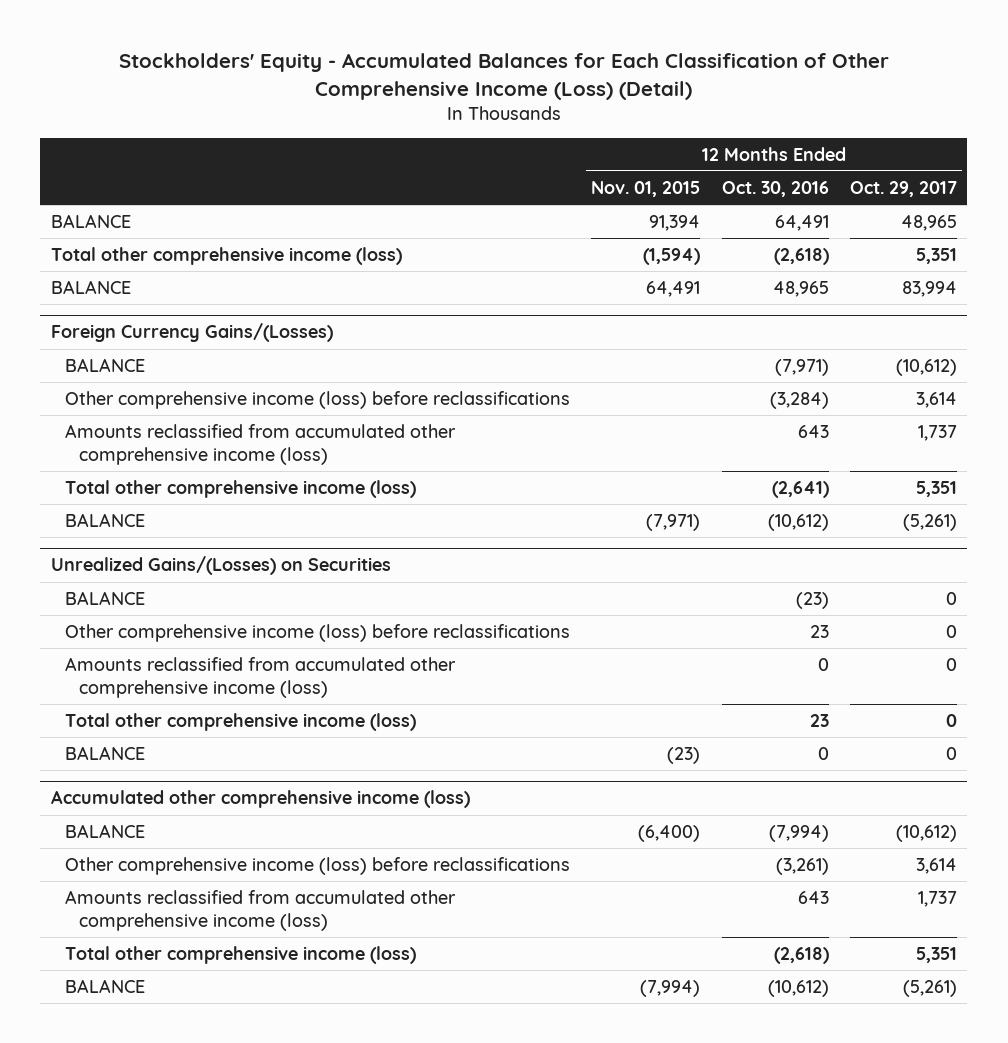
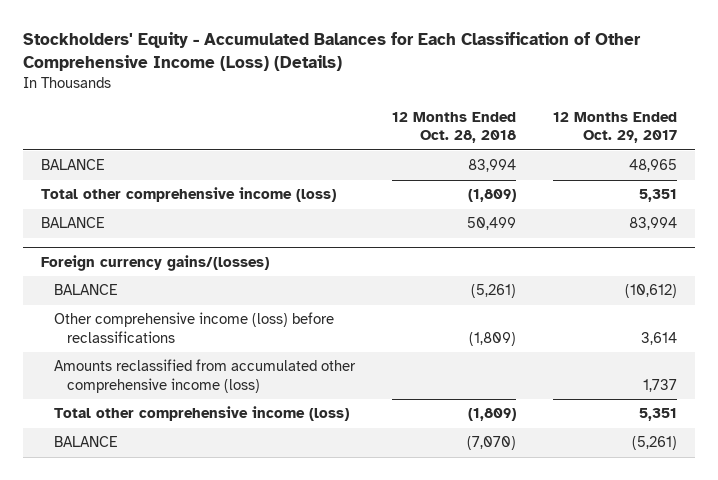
[118,53,889,100] Stockholders' Equity - Accumulated Balances for Each Classification of Other Comprehensive Income (Loss) (Detail) -> [22,32,641,71] Stockholders' Equity - Accumulated Balances for Each Classification of Other Comprehensive Income (Loss) (Details)
[591,180,701,197] Nov. 01, 2015 -> none
[721,180,829,197] Oct. 30, 2016 -> none
none -> [391,111,516,144] 12 Months Ended Oct. 28, 2018
[65,357,146,372] BALANCE -> none
[65,390,571,409] Other comprehensive income (loss) before reclassifications -> none
[65,423,457,465] Amounts reclassified from accumulated other comprehensive income (loss) -> none
[65,479,417,498] Total other comprehensive income (loss) -> none
[65,512,146,527] BALANCE -> none
[51,556,392,576] Unrealized Gains/(Losses) on Securities -> none
[65,590,146,605] BALANCE -> none
[65,623,571,642] Other comprehensive income (loss) before reclassifications -> none
[65,656,457,698] Amounts reclassified from accumulated other comprehensive income (loss) -> none
[65,712,417,731] Total other comprehensive income (loss) -> none
[65,745,146,760] BALANCE -> none
[51,790,471,809] Accumulated other comprehensive income (loss) -> none
[51,323,334,343] Foreign Currency Gains/(Losses) -> [41,254,270,271] Foreign currency gains/(losses)

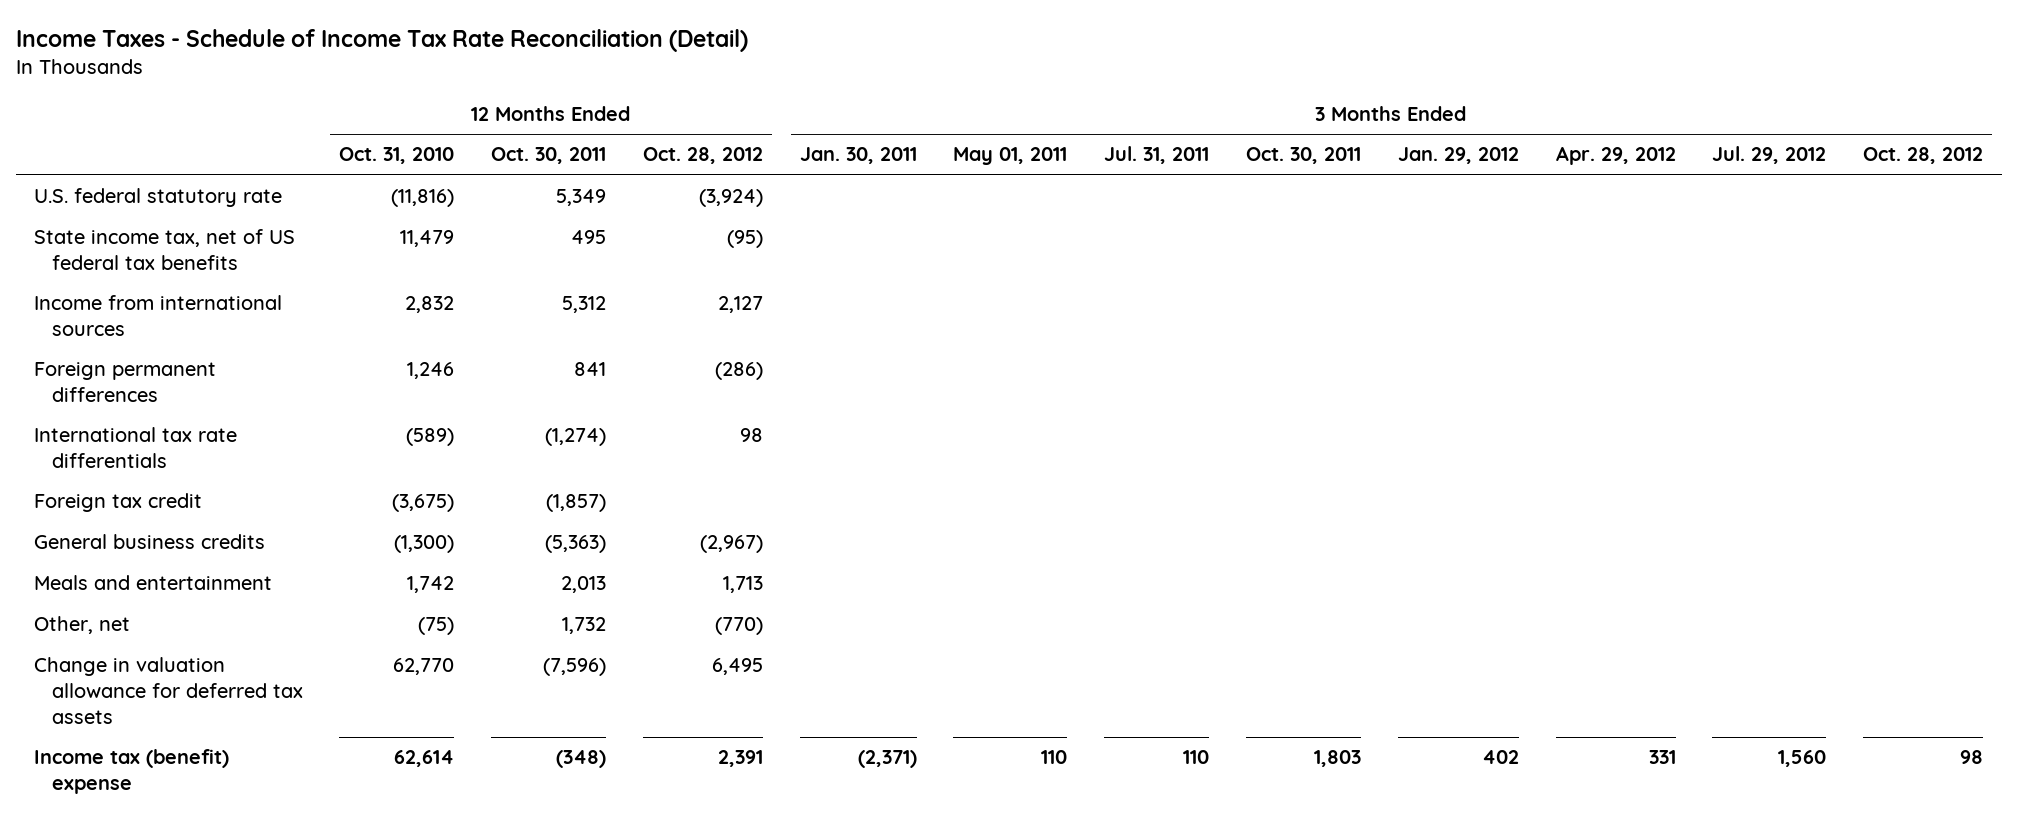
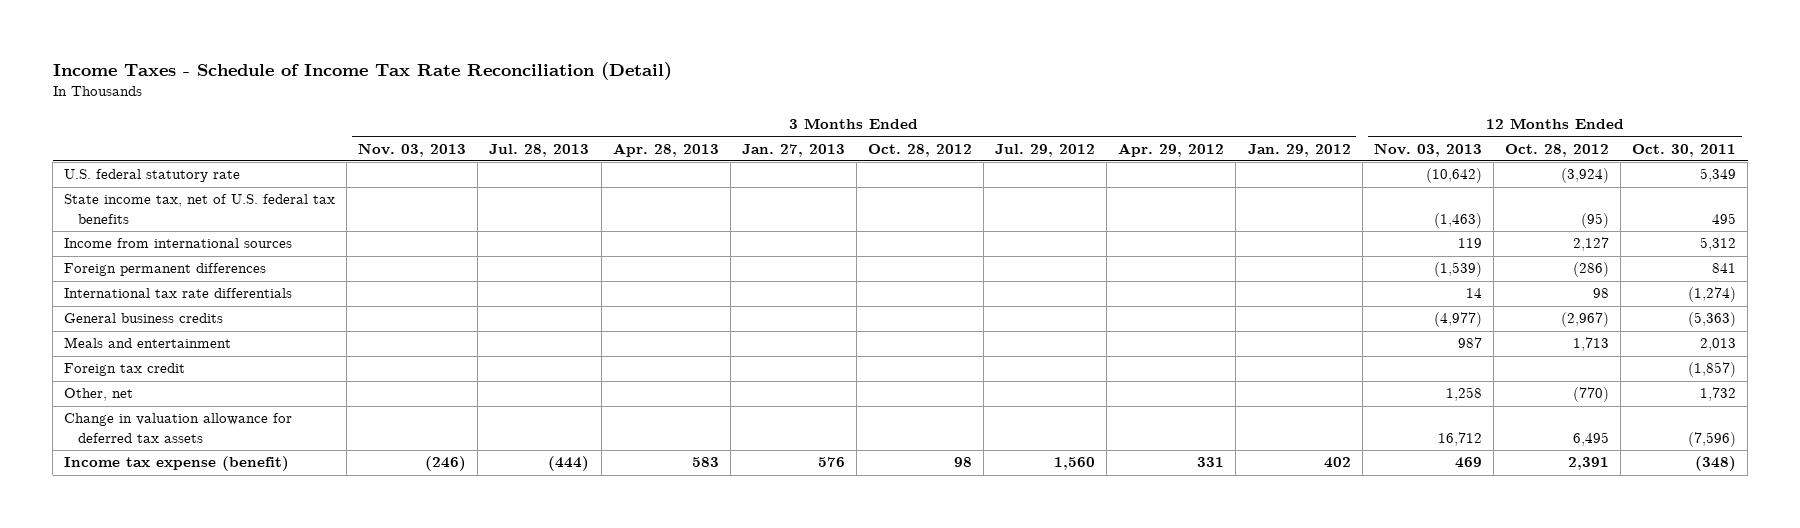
[339,147,455,165] Oct. 31, 2010 -> none
[799,147,917,165] Jan. 30, 2011 -> none
[953,147,1068,166] May 01, 2011 -> none
[1104,146,1210,165] Jul. 31, 2011 -> none
[1246,147,1362,165] Oct. 30, 2011 -> none
none -> [358,142,467,157] Nov. 03, 2013
none -> [489,143,590,157] Jul. 28, 2013
none -> [612,142,719,157] Apr. 28, 2013
none -> [741,143,845,157] Jan. 27, 2013
none -> [1373,142,1482,157] Nov. 03, 2013
[34,229,296,271] State income tax, net of US federal tax benefits -> [64,194,336,224] State income tax, net of U.S. federal tax benefits
[34,493,203,513] Foreign tax credit -> [64,363,186,377] Foreign tax credit
[34,749,230,795] Income tax (benefit) expense -> [64,456,290,472] Income tax expense (benefit)

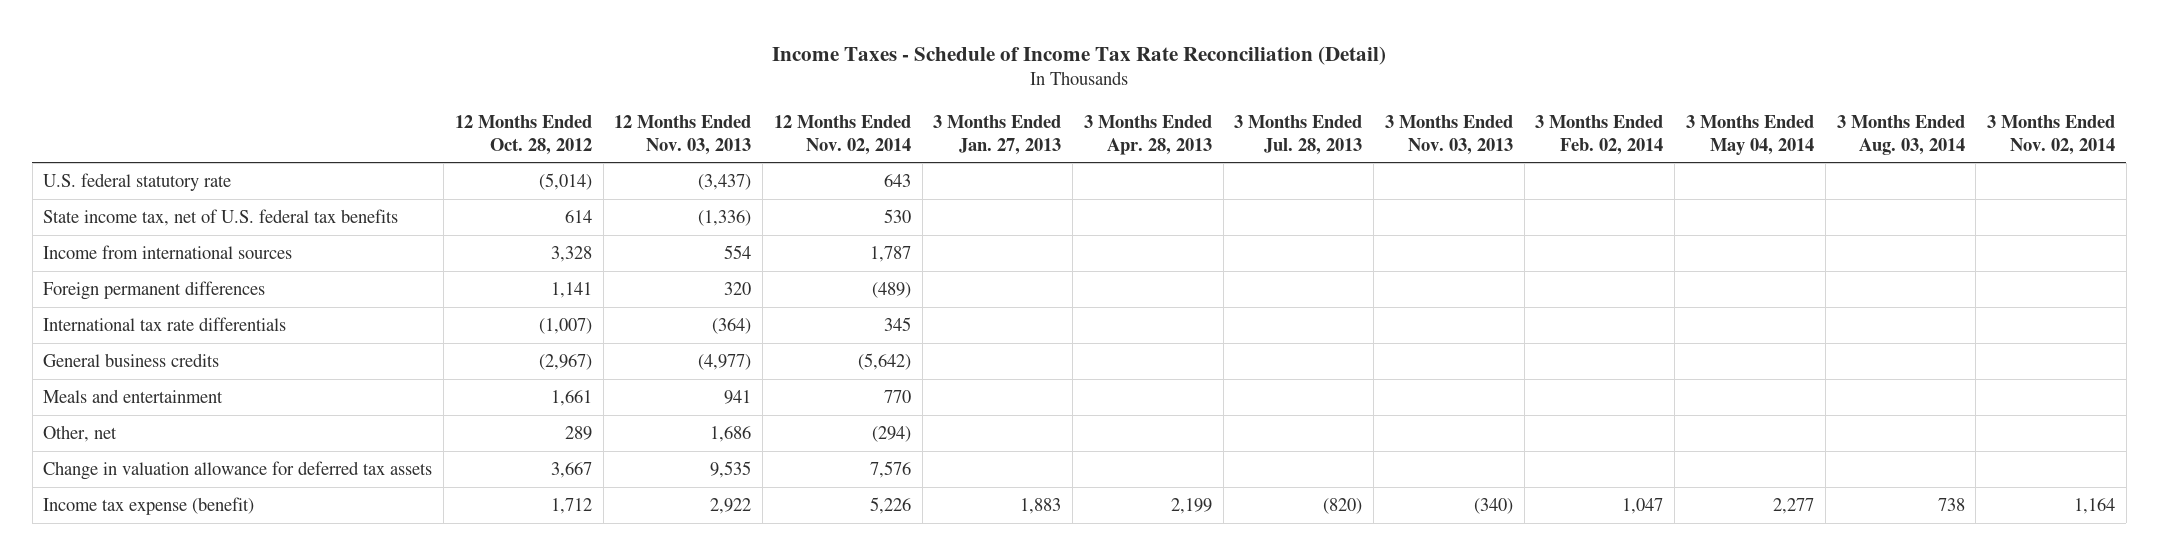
[868,143,973,157] Oct. 28, 2012 -> none
[995,143,1096,157] Jul. 29, 2012 -> none
[1118,142,1225,157] Apr. 29, 2012 -> none
[1247,143,1351,157] Jan. 29, 2012 -> none
[1632,143,1737,157] Oct. 30, 2011 -> none
none -> [773,114,911,155] 12 Months Ended Nov. 02, 2014
none -> [1535,114,1664,155] 3 Months Ended Feb. 02, 2014
none -> [1685,114,1814,155] 3 Months Ended May 04, 2014
none -> [1836,114,1965,155] 3 Months Ended Aug. 03, 2014
none -> [1987,114,2116,155] 3 Months Ended Nov. 02, 2014
[1425,168,1482,184] (10,642) -> [698,173,752,190] (3,437)
[1560,168,1609,184] (3,924) -> [538,172,592,190] (5,014)
[1433,212,1482,228] (1,463) -> [698,209,752,226] (1,336)
[1580,212,1609,228] (95) -> [564,209,592,223] 614
[1457,238,1482,249] 119 -> [724,244,752,259] 554
[1572,237,1609,252] 2,127 -> [550,245,592,262] 3,328
[1433,262,1482,278] (1,539) -> [724,281,752,295] 320
[1572,262,1609,278] (286) -> [550,281,592,298] 1,141
[1465,288,1482,299] 14 -> [712,317,752,334] (364)
[1592,288,1609,299] 98 -> [538,317,592,334] (1,007)
[64,363,186,377] Foreign tax credit -> none
[1457,337,1482,349] 987 -> [724,389,752,404] 941
[1572,337,1609,352] 1,713 -> [550,389,592,406] 1,661
[1445,387,1482,402] 1,258 -> [710,425,752,442] 1,686
[1572,387,1609,403] (770) -> [564,425,592,440] 289
[1437,431,1482,446] 16,712 -> [710,460,752,478] 9,535
[1572,431,1609,446] 6,495 -> [550,461,592,478] 3,667
[425,456,467,472] (246) -> [1473,497,1513,514] (340)
[548,456,590,472] (444) -> [1323,497,1363,514] (820)
[691,457,719,468] 583 -> [1170,497,1212,514] 2,199
[817,457,845,468] 576 -> [1020,497,1062,514] 1,883
[1454,457,1482,469] 469 -> [710,497,752,514] 2,922
[1567,457,1609,471] 2,391 -> [550,497,592,514] 1,712

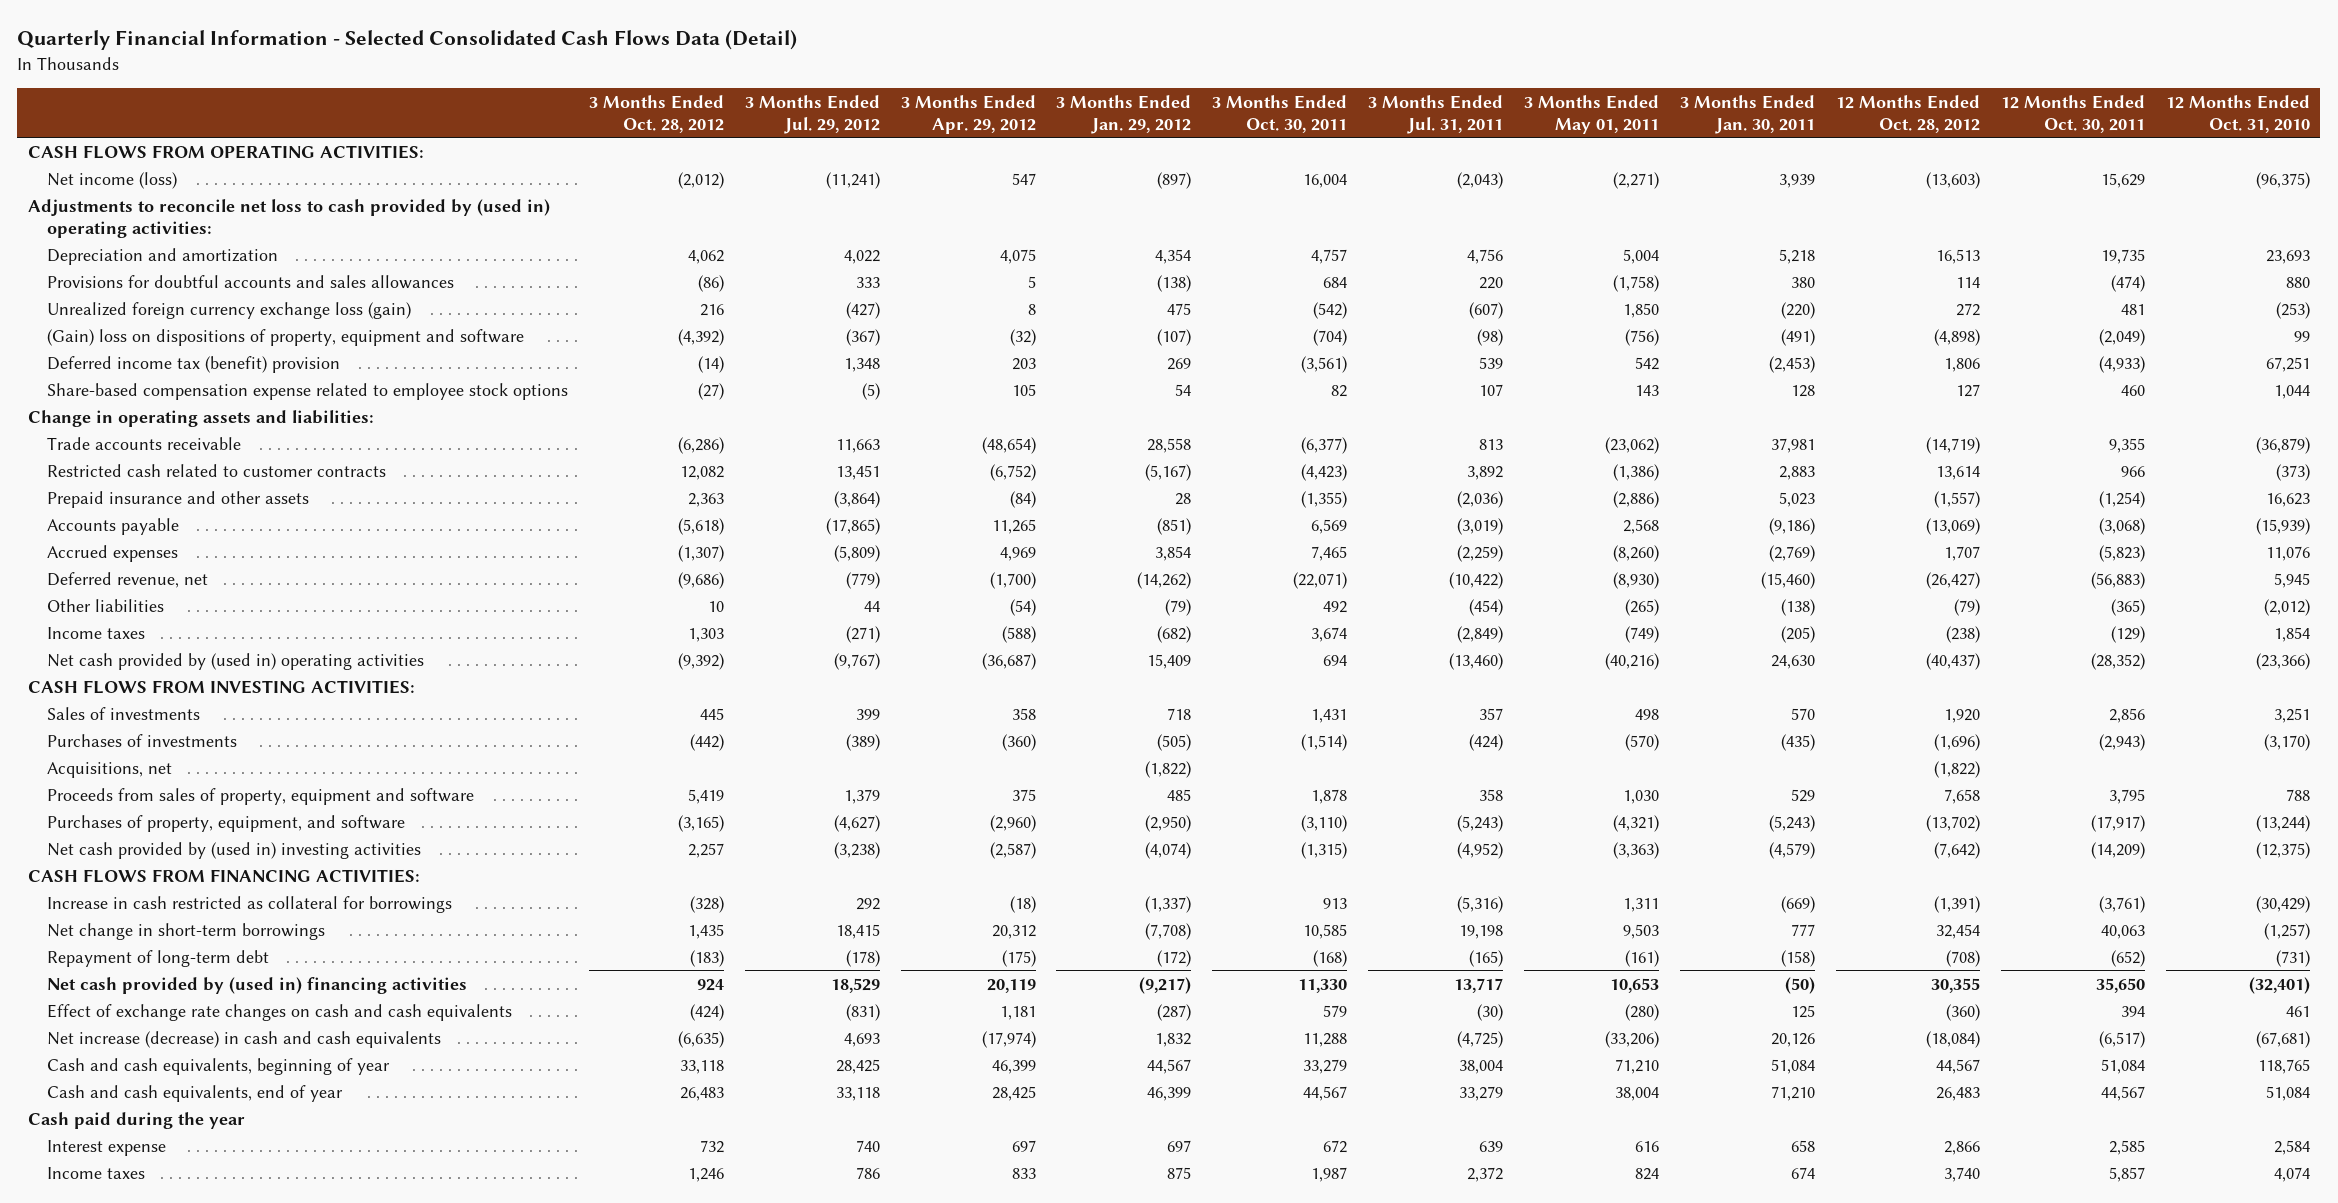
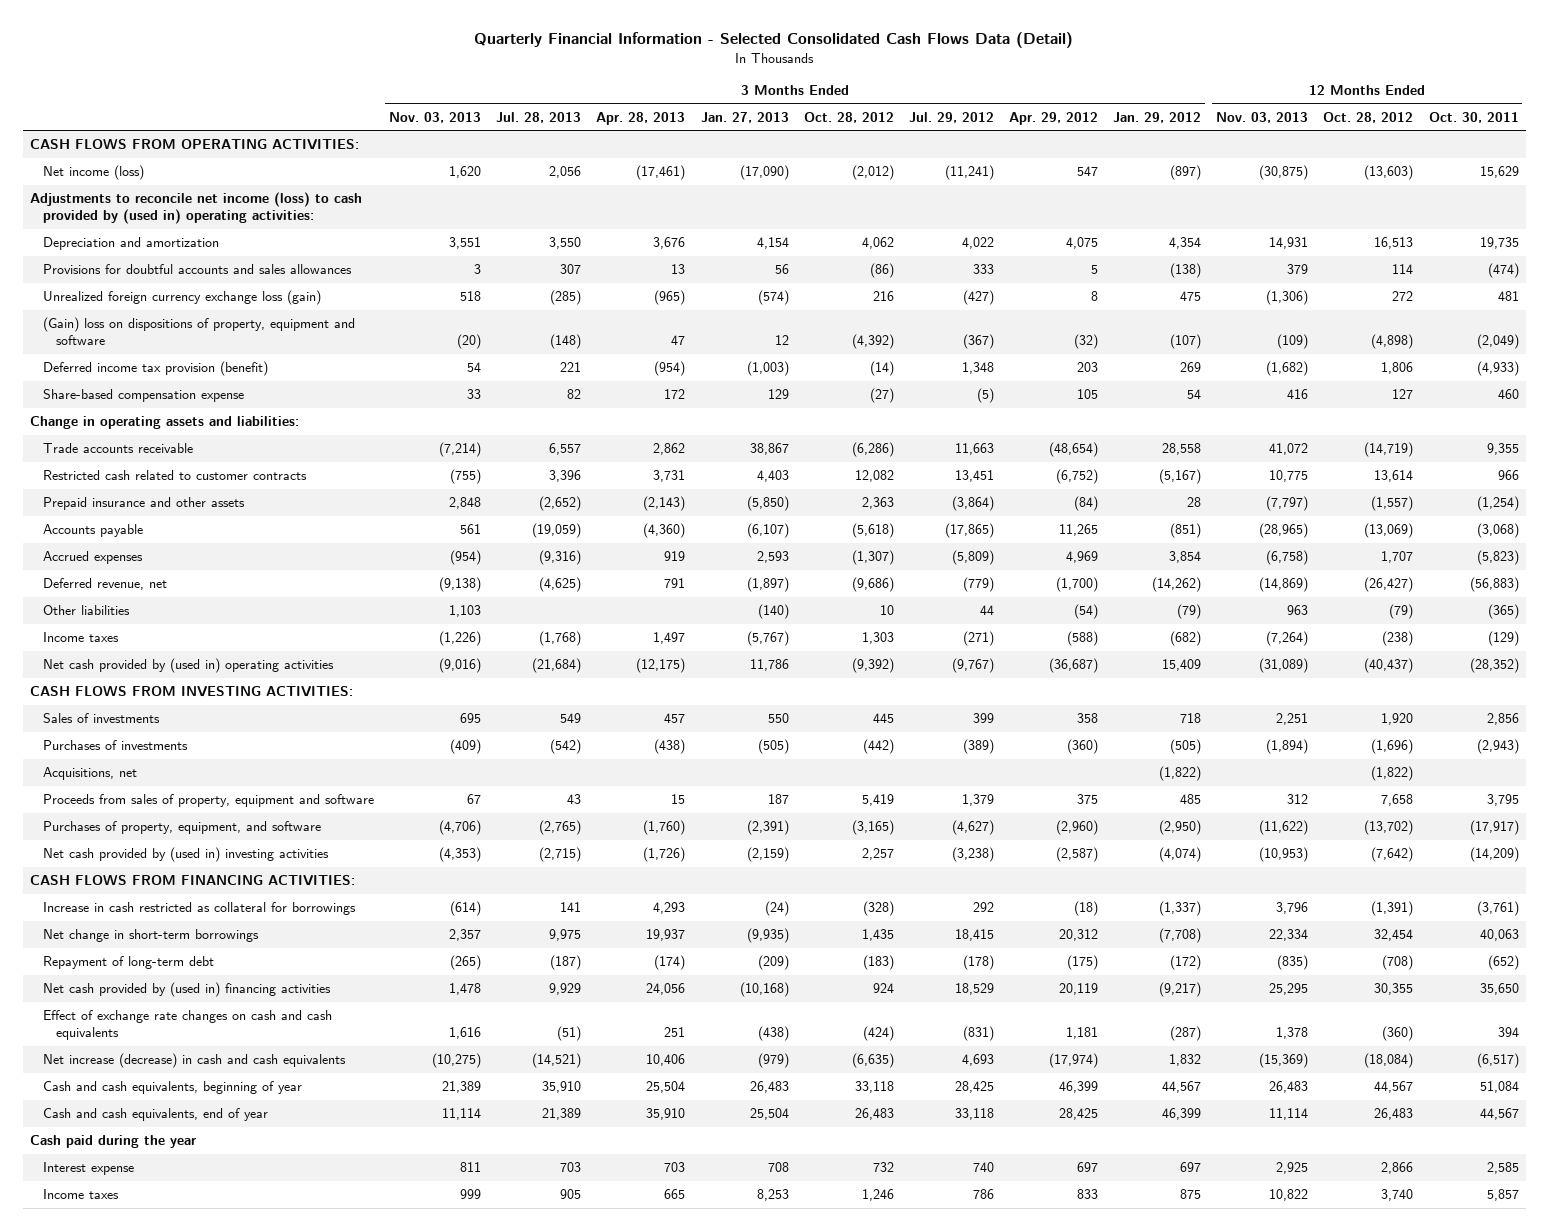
[1212,94,1348,133] 3 Months Ended Oct. 30, 2011 -> none
[1368,94,1504,134] 3 Months Ended Jul. 31, 2011 -> none
[1524,94,1660,134] 3 Months Ended May 01, 2011 -> none
[1680,94,1816,134] 3 Months Ended Jan. 30, 2011 -> none
[2165,94,2310,133] 12 Months Ended Oct. 31, 2010 -> none
none -> [389,111,482,123] Nov. 03, 2013
none -> [496,111,582,123] Jul. 28, 2013
none -> [596,111,686,125] Apr. 28, 2013
none -> [700,111,789,123] Jan. 27, 2013
none -> [1216,111,1309,123] Nov. 03, 2013
[27,198,550,238] Adjustments to reconcile net loss to cash provided by (used in) operating activities: -> [30,192,363,225] Adjustments to reconcile net income (loss) to cash provided by (used in) operating activities:
[46,355,340,373] Deferred income tax (benefit) provision -> [43,361,269,377] Deferred income tax provision (benefit)
[46,382,568,400] Share-based compensation expense related to employee stock options -> [43,389,245,403] Share-based compensation expense

